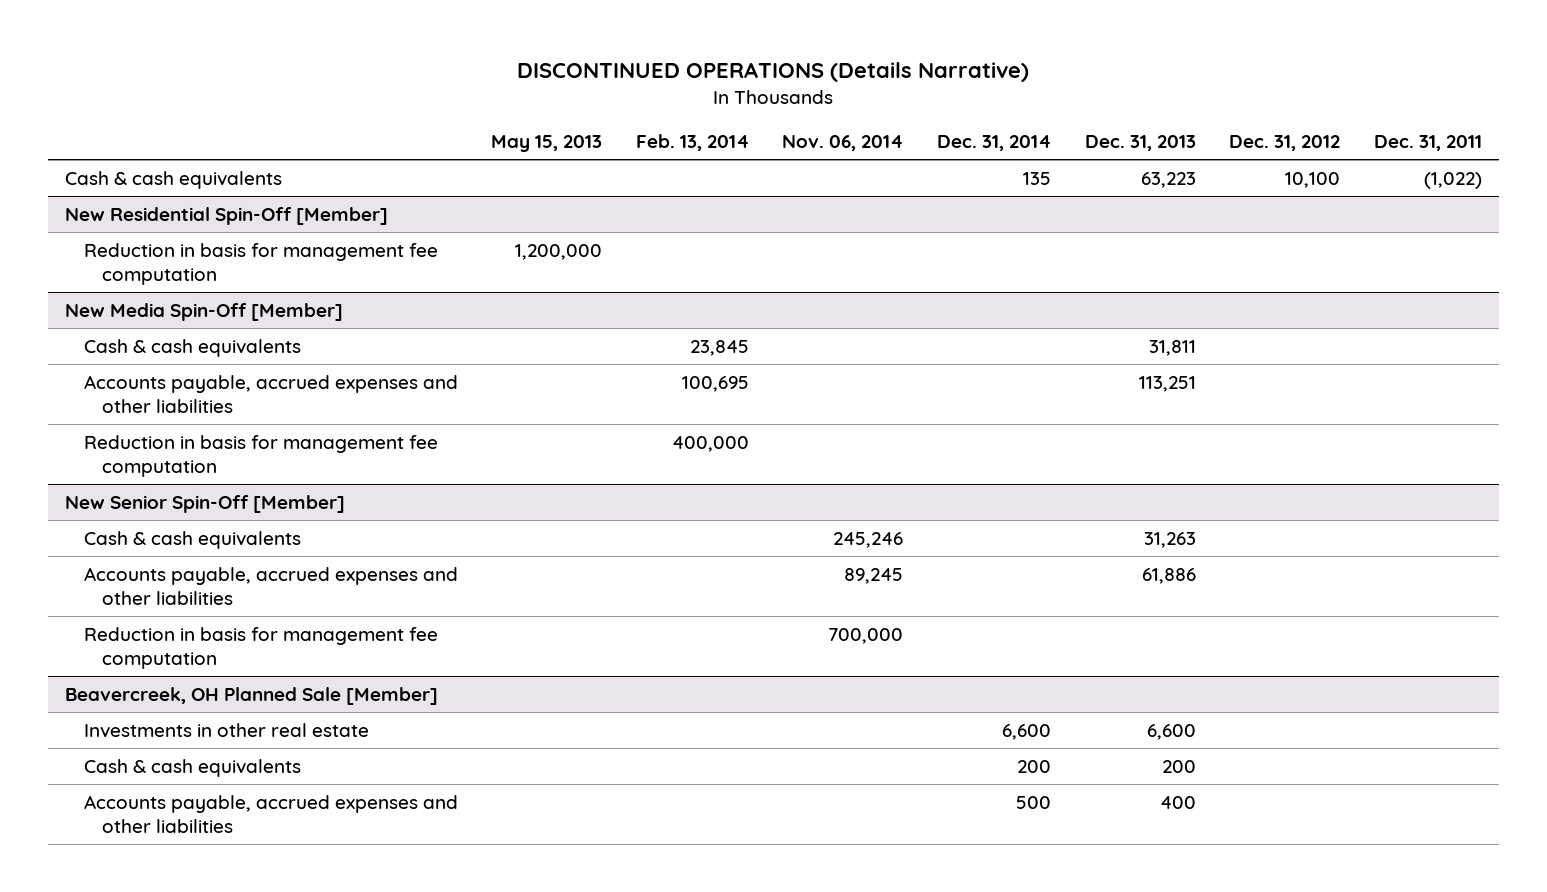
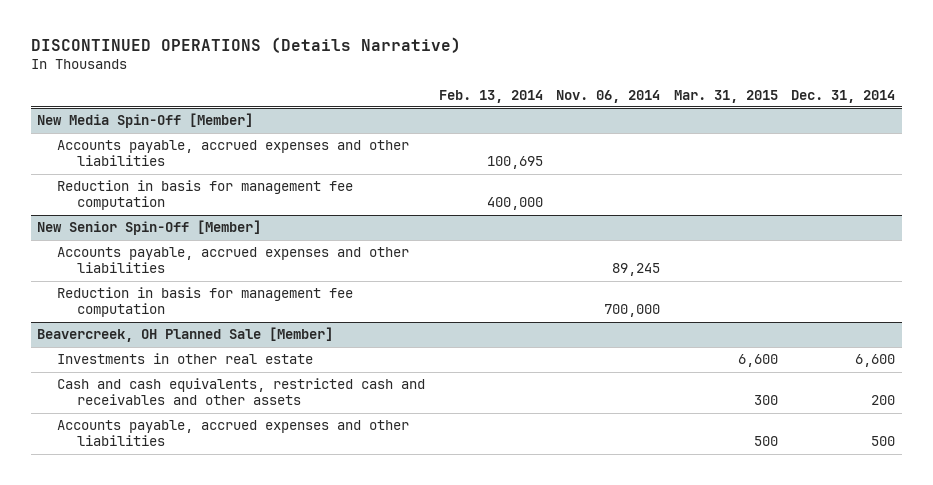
[491,134,603,152] May 15, 2013 -> none
[1084,134,1196,151] Dec. 31, 2013 -> none
[1229,134,1341,151] Dec. 31, 2012 -> none
[1373,134,1482,151] Dec. 31, 2011 -> none
none -> [673,89,778,103] Mar. 31, 2015
[65,170,283,189] Cash & cash equivalents -> none
[65,206,389,225] New Residential Spin-Off [Member] -> none
[83,242,438,285] Reduction in basis for management fee computation -> none
[83,338,301,357] Cash & cash equivalents -> none
[83,530,301,549] Cash & cash equivalents -> none
[83,758,301,777] Cash & cash equivalents -> none
none -> [57,378,426,406] Cash and cash equivalents, restricted cash and receivables and other assets

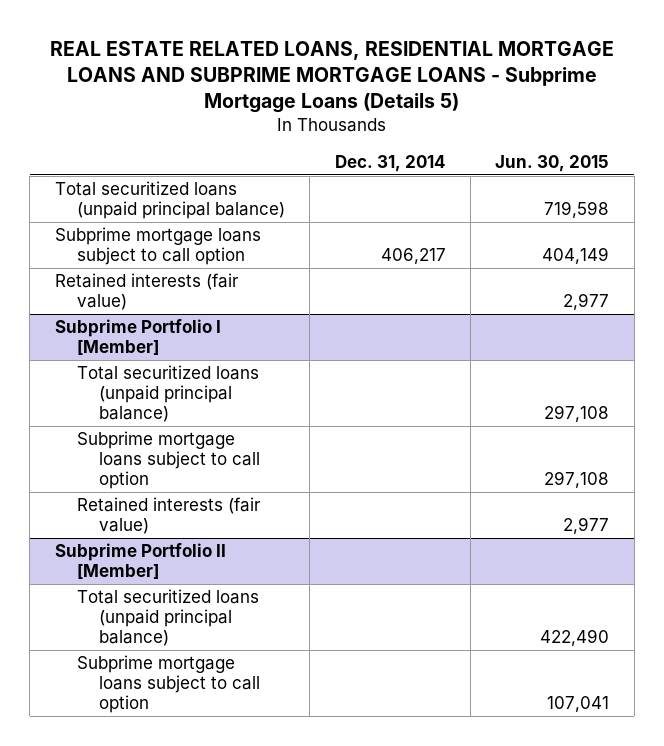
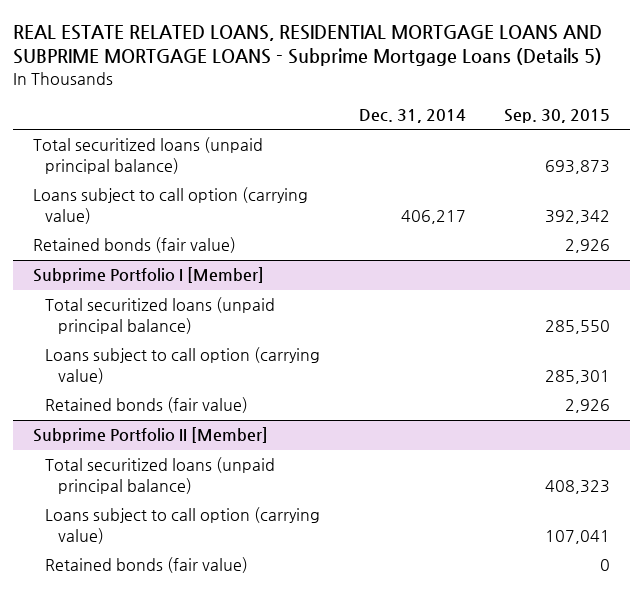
[495,154,610,172] Jun. 30, 2015 -> none
none -> [504,109,611,124] Sep. 30, 2015
[54,227,261,265] Subprime mortgage loans subject to call option -> [32,187,308,224] Loans subject to call option (carrying value)
[54,273,239,310] Retained interests (fair value) -> [32,237,236,254] Retained bonds (fair value)
[76,431,261,489] Subprime mortgage loans subject to call option -> [45,347,321,384] Loans subject to call option (carrying value)
[76,497,261,534] Retained interests (fair value) -> [45,397,249,414] Retained bonds (fair value)
[76,655,261,713] Subprime mortgage loans subject to call option -> [45,507,321,544] Loans subject to call option (carrying value)
none -> [45,557,249,574] Retained bonds (fair value)

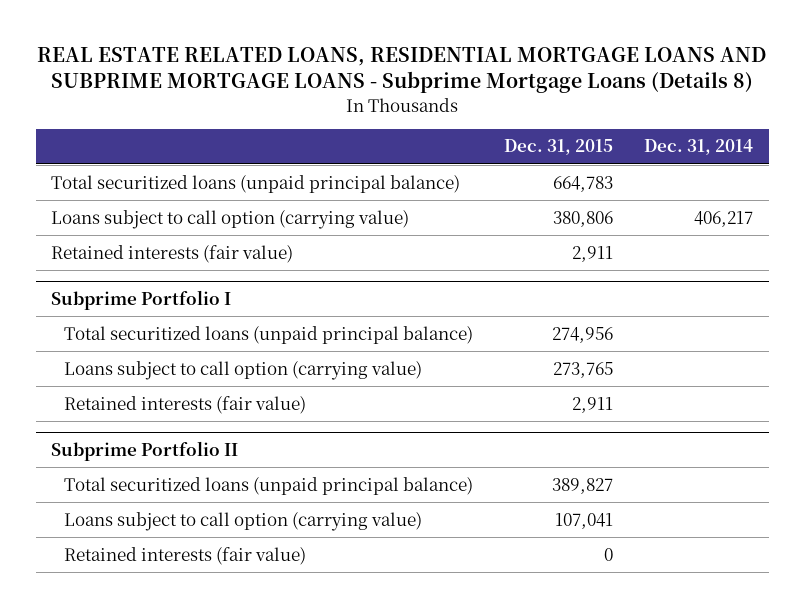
[13,24,603,67] REAL ESTATE RELATED LOANS, RESIDENTIAL MORTGAGE LOANS AND SUBPRIME MORTGAGE LOANS - Subprime Mortgage Loans (Details 5) -> [37,47,767,94] REAL ESTATE RELATED LOANS, RESIDENTIAL MORTGAGE LOANS AND SUBPRIME MORTGAGE LOANS - Subprime Mortgage Loans (Details 8)
[504,109,611,124] Sep. 30, 2015 -> none
none -> [504,139,614,156] Dec. 31, 2015
[32,237,236,254] Retained bonds (fair value) -> [51,244,294,263] Retained interests (fair value)
[32,267,264,284] Subprime Portfolio I [Member] -> [51,289,232,310] Subprime Portfolio I
[45,397,249,414] Retained bonds (fair value) -> [64,395,307,414] Retained interests (fair value)
[32,427,268,444] Subprime Portfolio II [Member] -> [51,440,239,461] Subprime Portfolio II
[45,557,249,574] Retained bonds (fair value) -> [64,546,307,565] Retained interests (fair value)

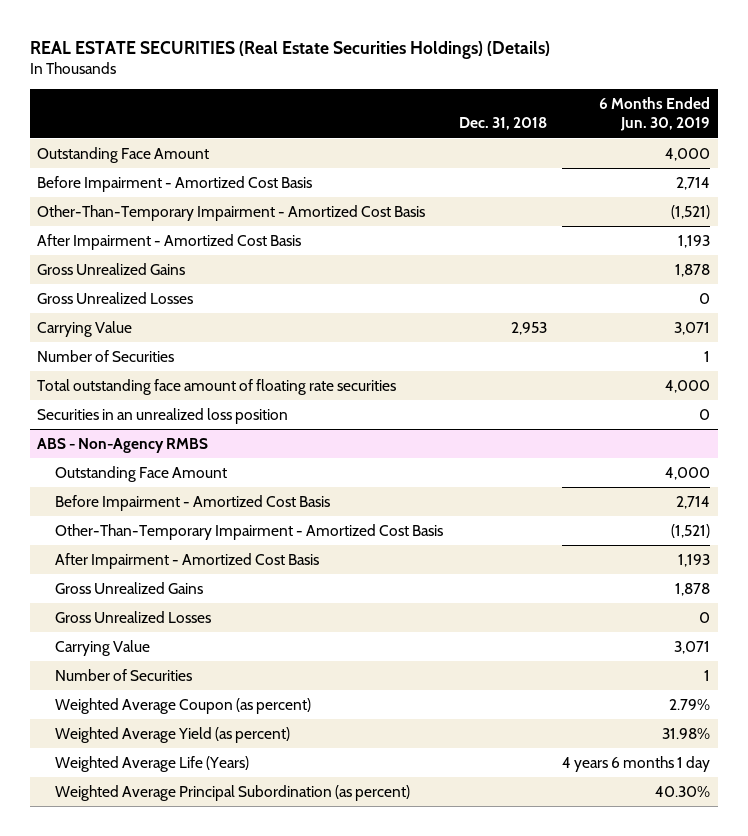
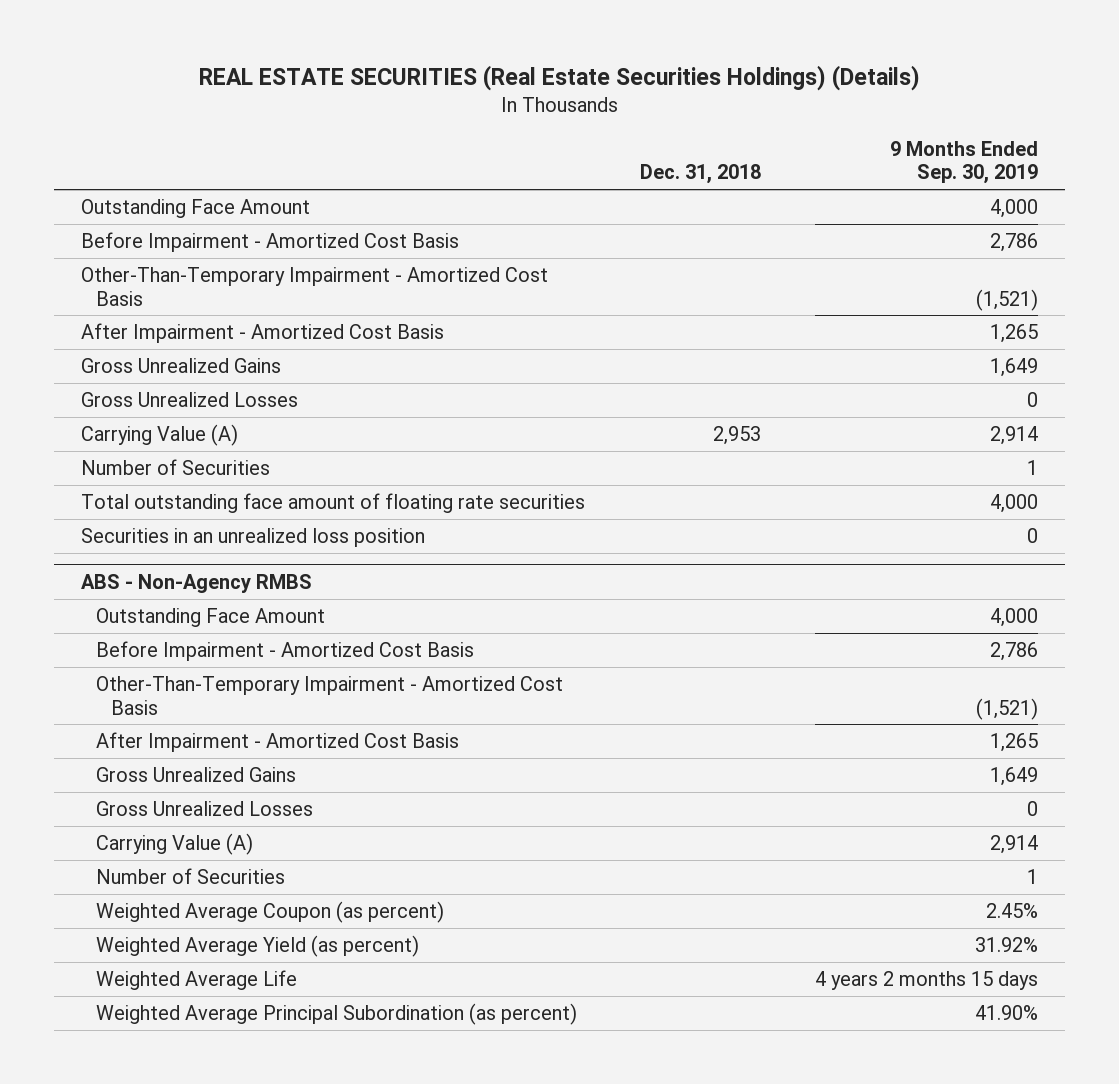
[599,97,711,132] 6 Months Ended Jun. 30, 2019 -> none
none -> [890,140,1039,185] 9 Months Ended Sep. 30, 2019
[37,320,133,337] Carrying Value -> [81,424,239,447] Carrying Value (A)
[55,639,151,656] Carrying Value -> [96,833,254,856] Carrying Value (A)
[55,755,250,772] Weighted Average Life (Years) -> [96,970,298,991] Weighted Average Life

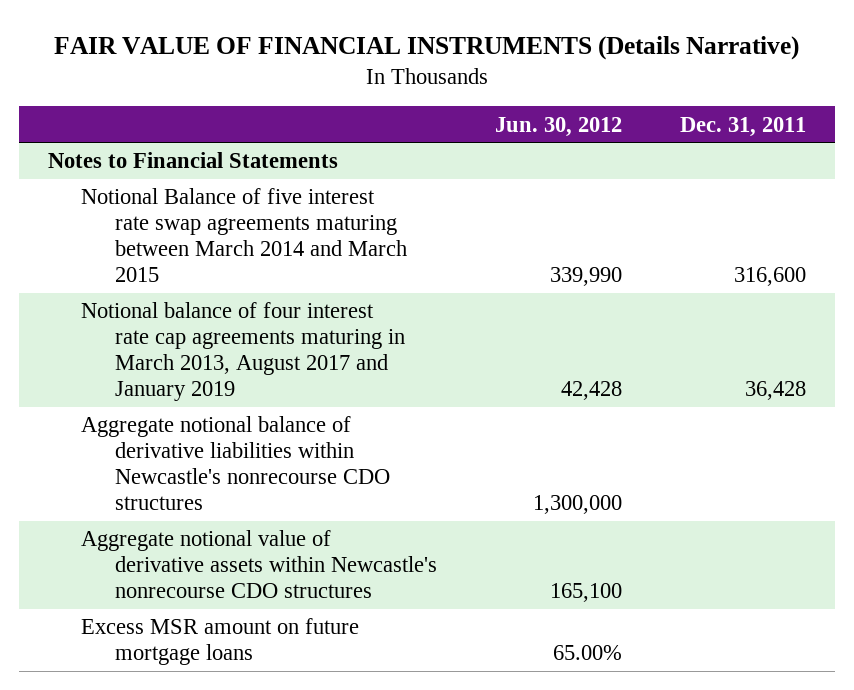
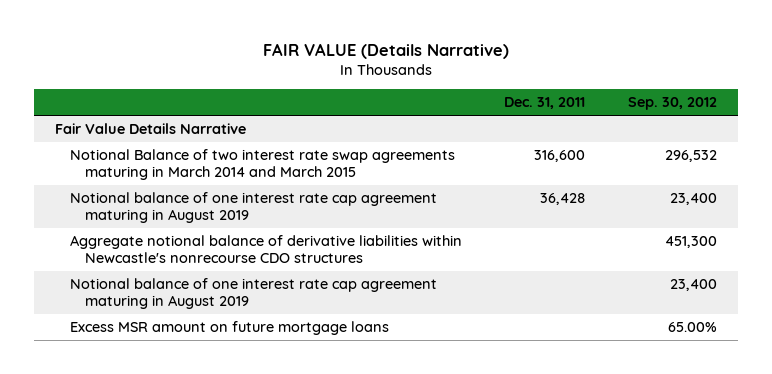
[54,35,800,60] FAIR VALUE OF FINANCIAL INSTRUMENTS (Details Narrative) -> [262,42,509,59] FAIR VALUE (Details Narrative)
[494,116,622,137] Jun. 30, 2012 -> none
none -> [628,97,718,111] Sep. 30, 2012
[48,152,339,169] Notes to Financial Statements -> none
none -> [54,122,246,134] Fair Value Details Narrative
[81,188,407,283] Notional Balance of five interest rate swap agreements maturing between March 2014 and March 2015 -> [69,148,455,181] Notional Balance of two interest rate swap agreements maturing in March 2014 and March 2015
[81,302,405,402] Notional balance of four interest rate cap agreements maturing in March 2013, August 2017 and January 2019 -> [69,191,437,224] Notional balance of one interest rate cap agreement maturing in August 2019
[81,530,437,599] Aggregate notional value of derivative assets within Newcastle's nonrecourse CDO structures -> [69,277,437,310] Notional balance of one interest rate cap agreement maturing in August 2019

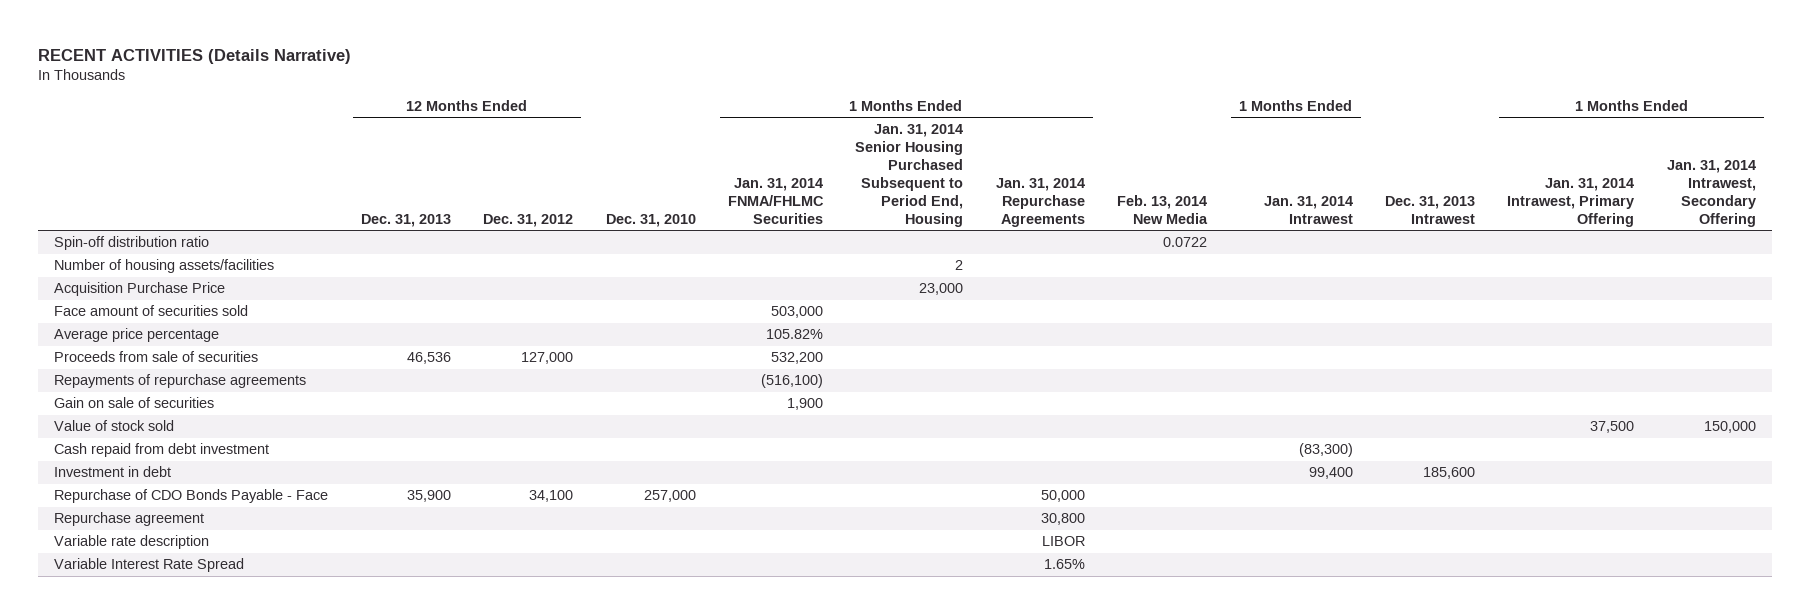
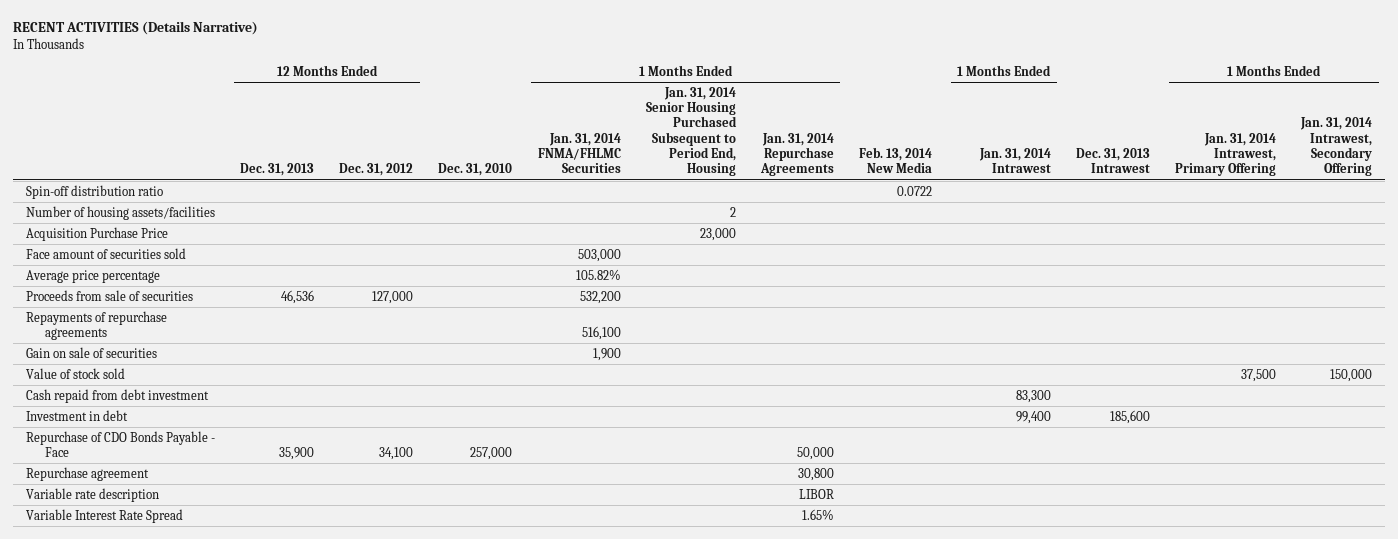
[760,374,823,389] (516,100) -> [581,325,621,340] 516,100
[1298,443,1353,458] (83,300) -> [1015,389,1051,403] 83,300

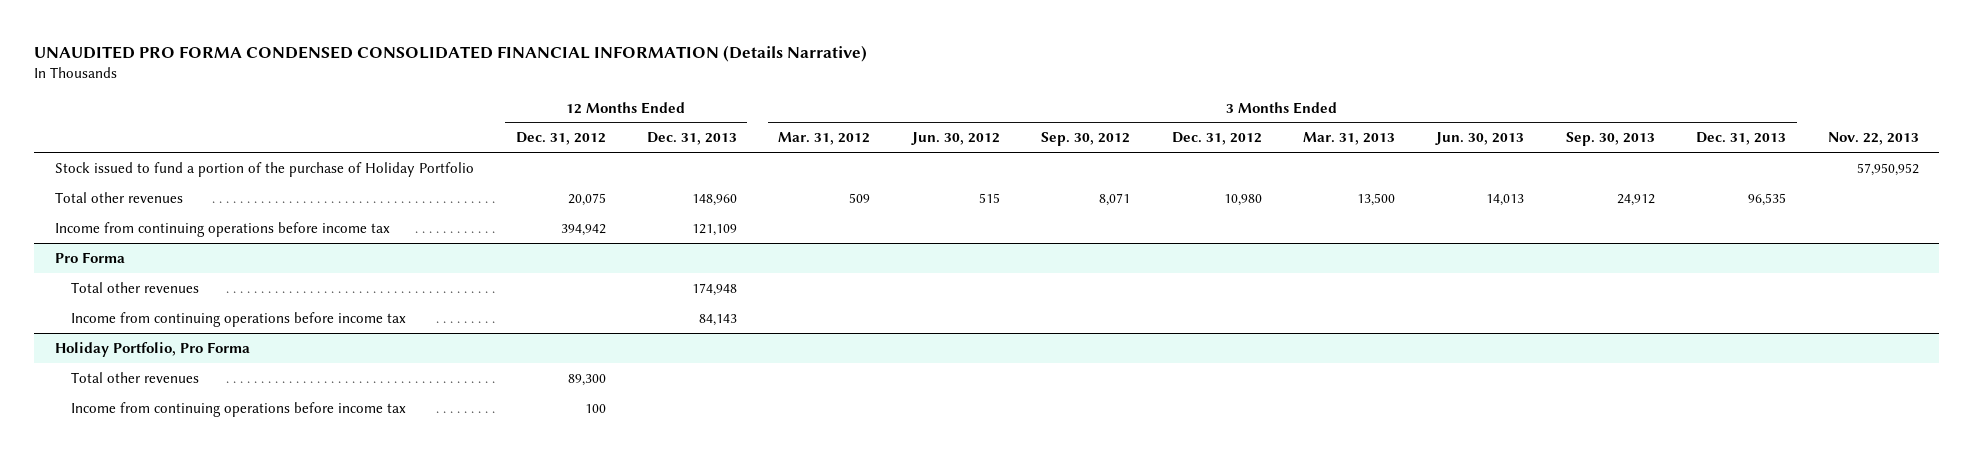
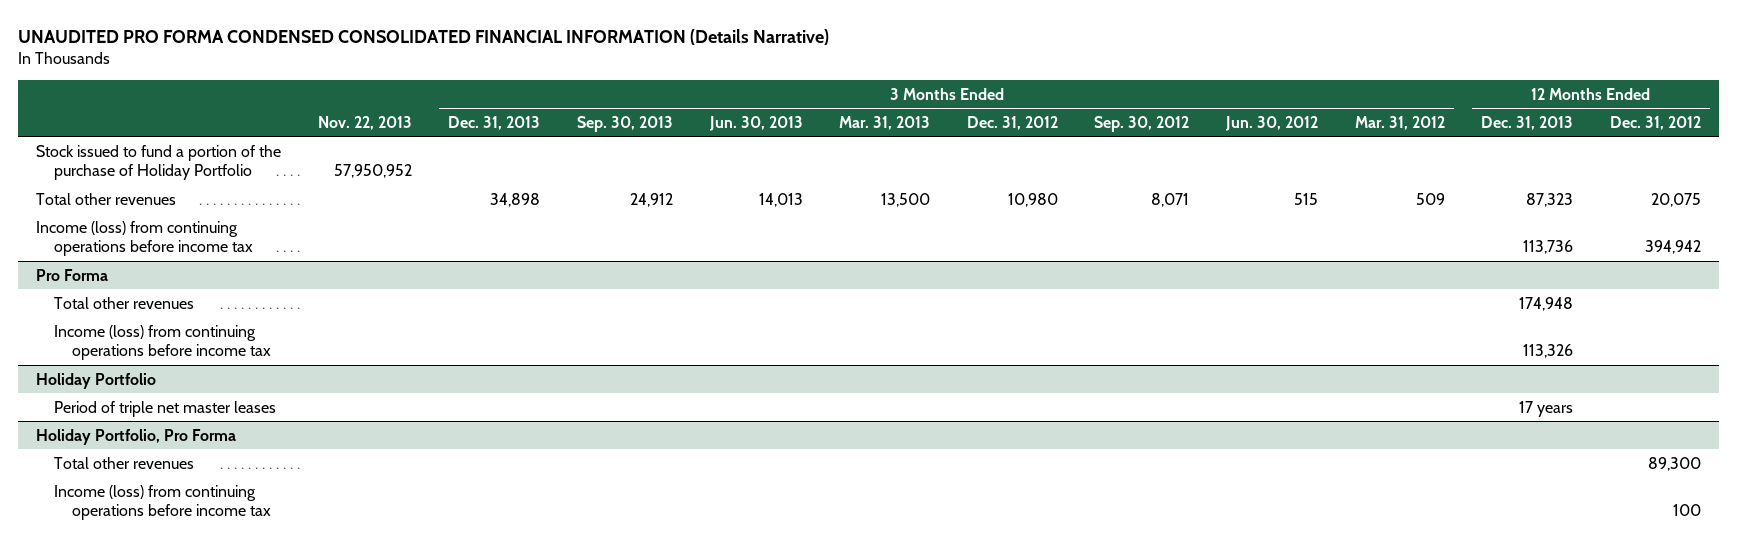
[692,193,738,206] 148,960 -> [1526,192,1574,207] 87,323
[1748,192,1787,206] 96,535 -> [490,192,541,207] 34,898
[55,221,391,237] Income from continuing operations before income tax -> [36,220,254,257] Income (loss) from continuing operations before income tax
[692,223,738,236] 121,109 -> [1523,240,1574,255] 113,736
[70,311,406,327] Income from continuing operations before income tax -> [54,324,271,361] Income (loss) from continuing operations before income tax
[699,313,738,326] 84,143 -> [1523,344,1574,359] 113,326
none -> [36,372,157,389] Holiday Portfolio
none -> [54,400,277,417] Period of triple net master leases
[70,401,406,417] Income from continuing operations before income tax -> [54,484,271,521] Income (loss) from continuing operations before income tax

